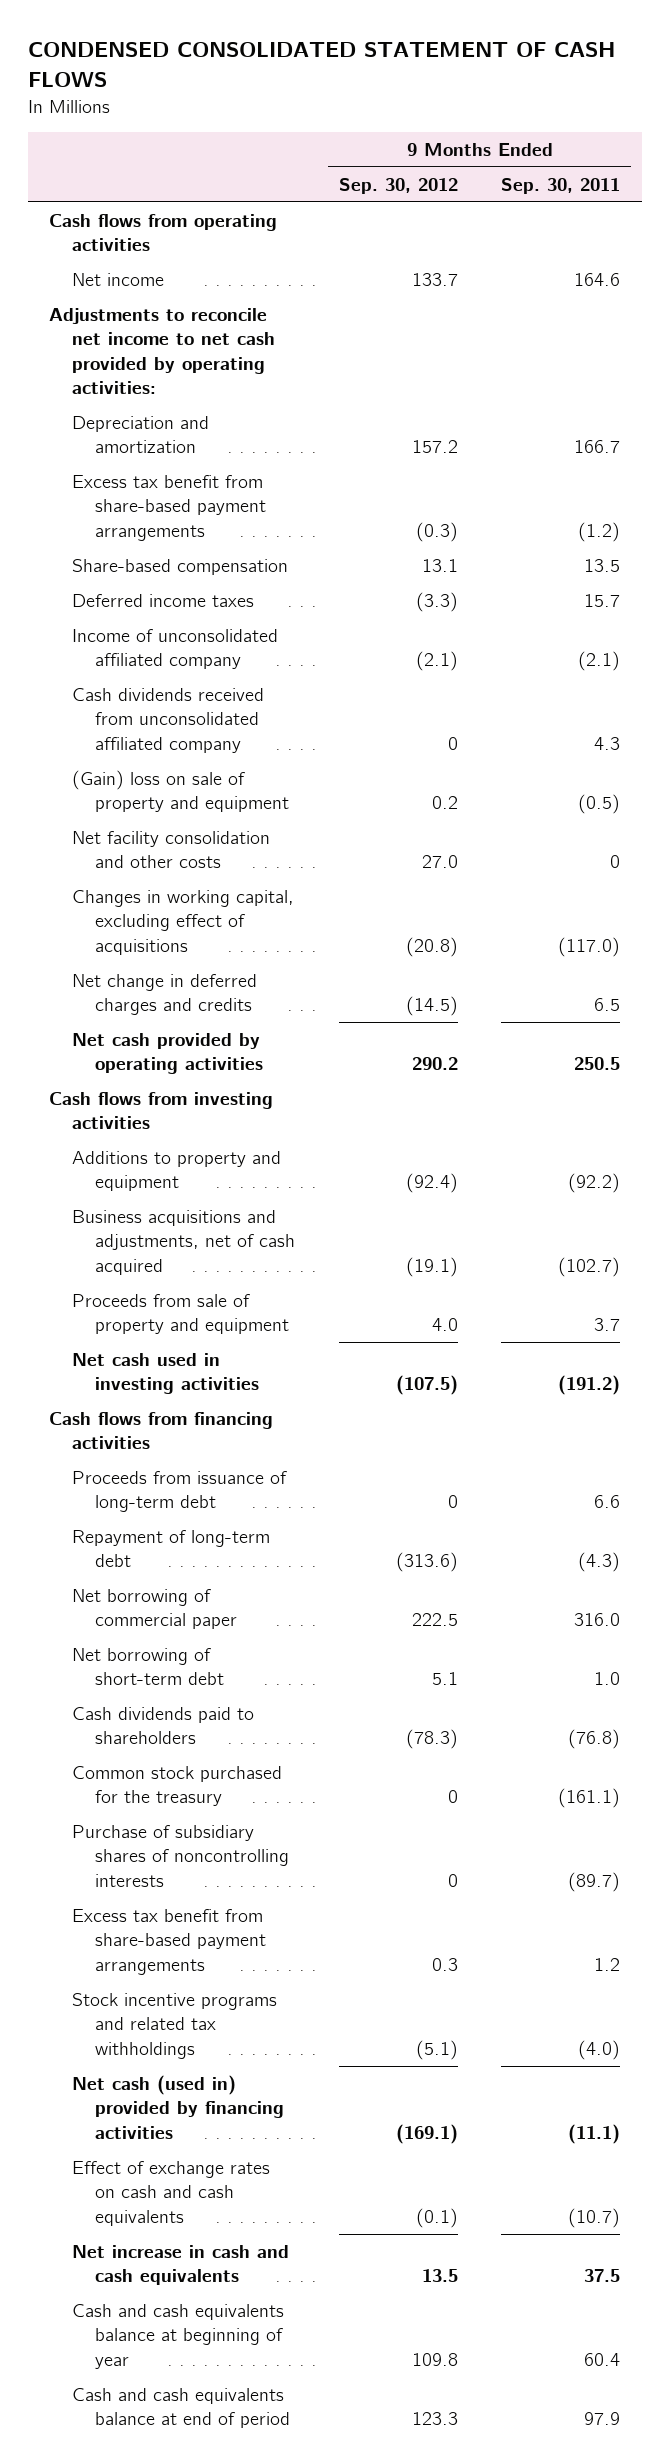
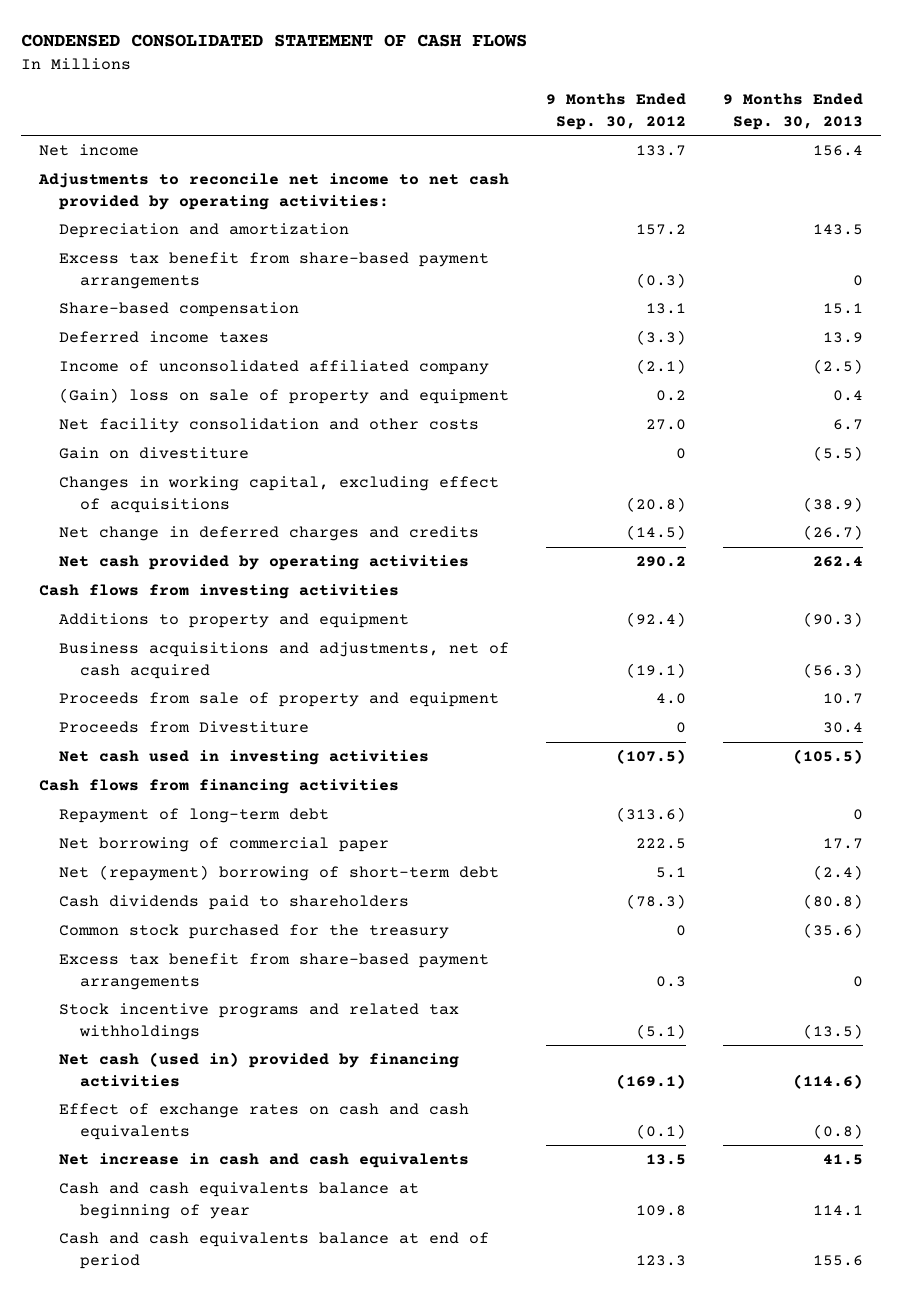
[501,177,621,194] Sep. 30, 2011 -> none
none -> [722,93,863,130] 9 Months Ended Sep. 30, 2013
[49,214,278,252] Cash flows from operating activities -> none
[72,688,265,753] Cash dividends received from unconsolidated affiliated company -> none
none -> [59,447,250,460] Gain on divestiture
none -> [59,721,310,734] Proceeds from Divestiture
[72,1471,288,1513] Proceeds from issuance of long-term debt -> none
[72,1648,225,1686] Net borrowing of short-term debt -> [59,865,500,882] Net (repayment) borrowing of short-term debt
[72,1825,290,1887] Purchase of subsidiary shares of noncontrolling interests -> none

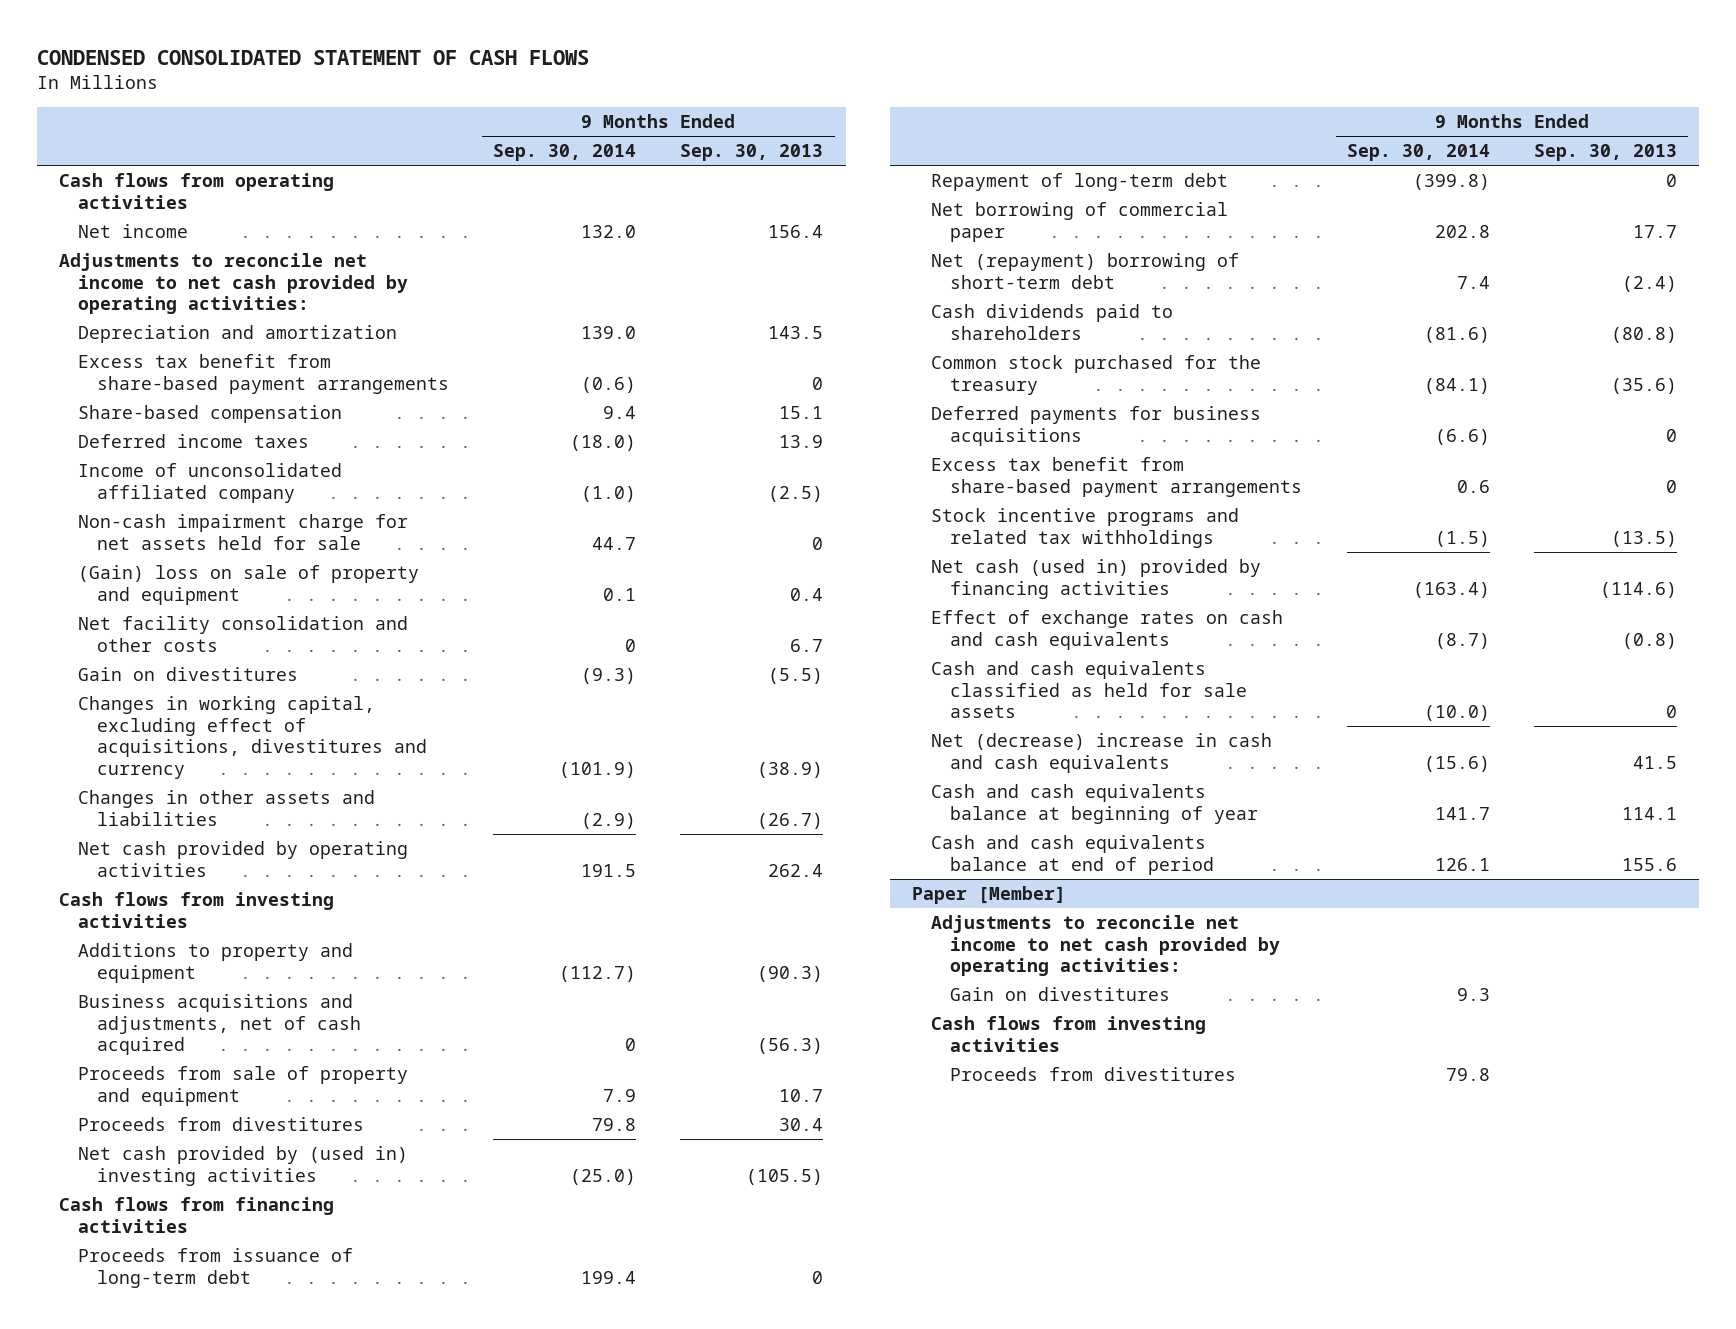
[546,93,687,130] 9 Months Ended Sep. 30, 2012 -> none
none -> [493,144,637,162] Sep. 30, 2014
none -> [59,173,335,209] Cash flows from operating activities
none -> [78,514,409,550] Non-cash impairment charge for net assets held for sale
[59,447,250,460] Gain on divestiture -> [78,667,299,682] Gain on divestitures
[59,476,500,513] Changes in working capital, excluding effect of acquisitions -> [78,696,428,779] Changes in working capital, excluding effect of acquisitions, divestitures and currency
[59,526,480,542] Net change in deferred charges and credits -> [78,790,376,826] Changes in other assets and liabilities
[59,721,310,734] Proceeds from Divestiture -> [78,1117,365,1132] Proceeds from divestitures
[59,750,430,766] Net cash used in investing activities -> [78,1146,409,1186] Net cash provided by (used in) investing activities
none -> [78,1248,354,1288] Proceeds from issuance of long-term debt
none -> [931,406,1262,446] Deferred payments for business acquisitions
none -> [931,661,1248,719] Cash and cash equivalents classified as held for sale assets
[59,1153,470,1169] Net increase in cash and cash equivalents -> [931,733,1273,773] Net (decrease) increase in cash and cash equivalents
none -> [912,886,1067,905] Paper [Member]
none -> [931,915,1281,977] Adjustments to reconcile net income to net cash provided by operating activities:
none -> [950,987,1171,1002] Gain on divestitures
none -> [931,1016,1207,1052] Cash flows from investing activities
none -> [950,1067,1237,1082] Proceeds from divestitures

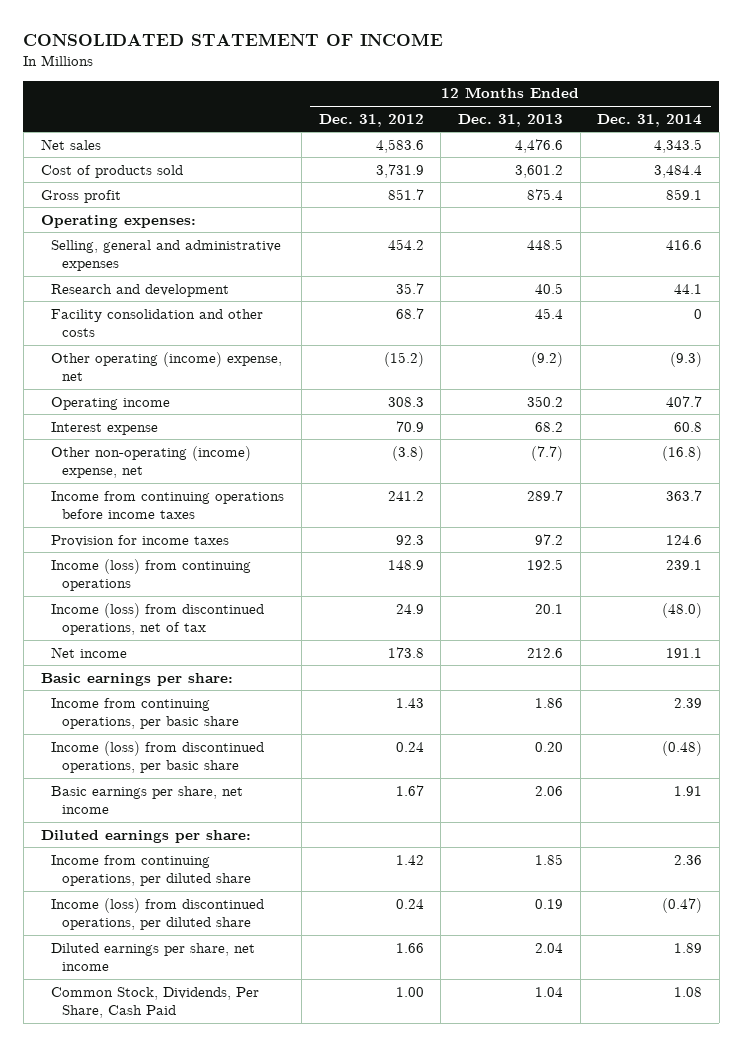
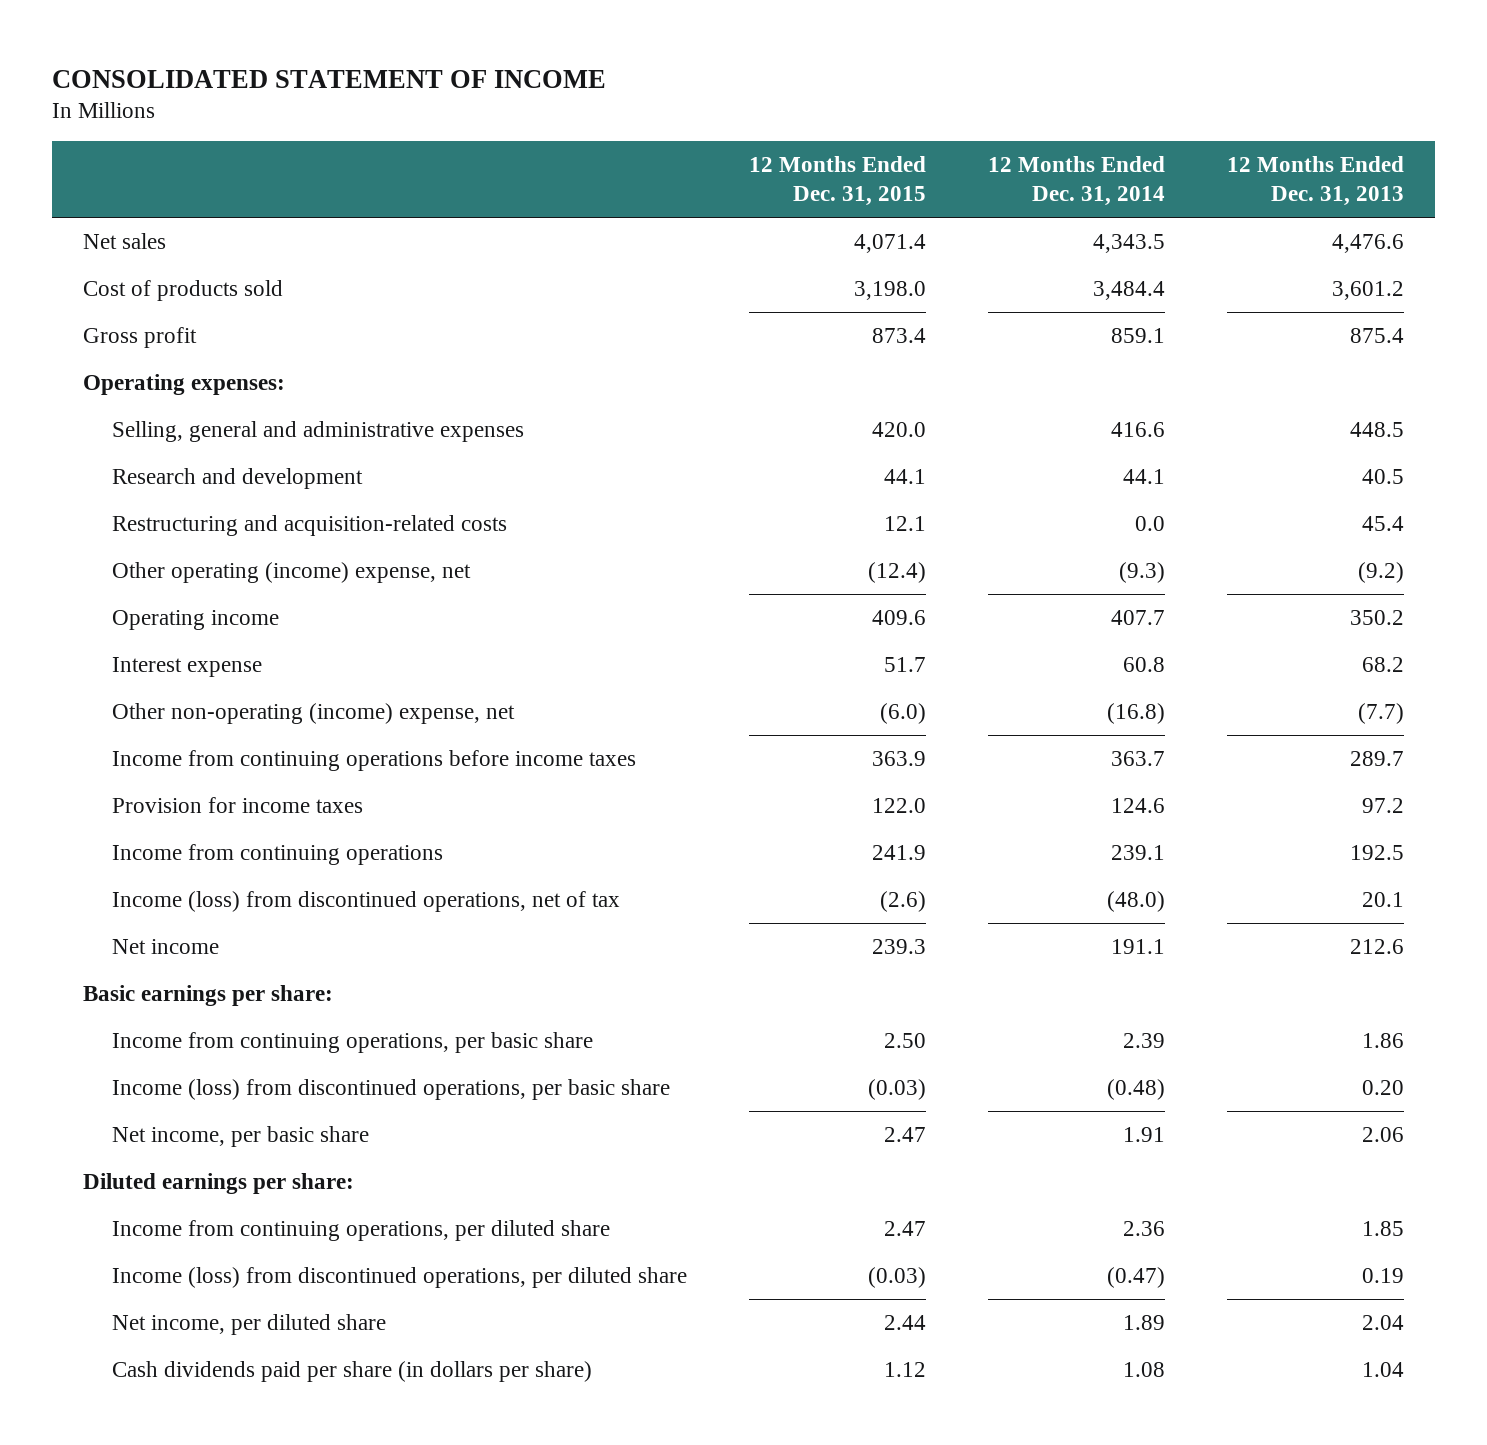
[318,113,424,127] Dec. 31, 2012 -> none
none -> [749,156,927,207] 12 Months Ended Dec. 31, 2015
[51,308,264,337] Facility consolidation and other costs -> [112,514,508,536] Restructuring and acquisition-related costs
[694,308,703,319] 0 -> [1135,515,1166,531] 0.0
[51,558,252,591] Income (loss) from continuing operations -> [112,843,444,865] Income from continuing operations
[51,785,244,814] Basic earnings per share, net income -> [112,1125,370,1147] Net income, per basic share
[51,942,256,971] Diluted earnings per share, net income -> [112,1313,387,1335] Net income, per diluted share
[51,986,260,1018] Common Stock, Dividends, Per Share, Cash Paid -> [112,1360,593,1382] Cash dividends paid per share (in dollars per share)

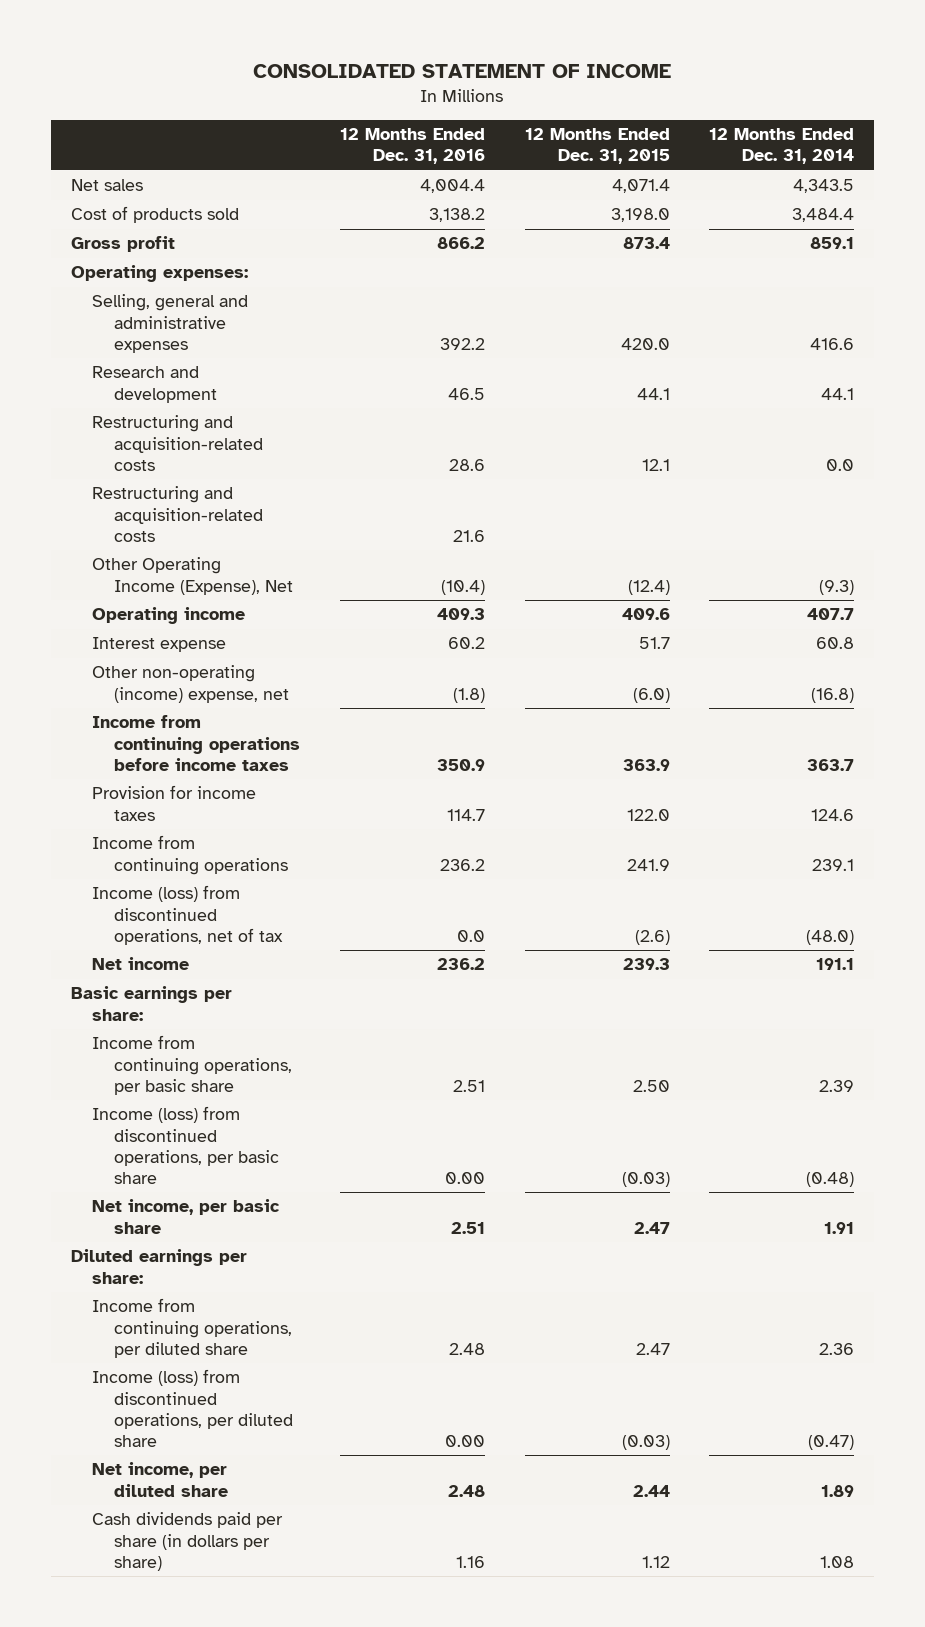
[1226,156,1404,207] 12 Months Ended Dec. 31, 2013 -> none
none -> [339,128,485,165] 12 Months Ended Dec. 31, 2016
none -> [92,486,263,542] Restructuring and acquisition-related costs
[112,561,472,583] Other operating (income) expense, net -> [92,557,293,595] Other Operating Income (Expense), Net

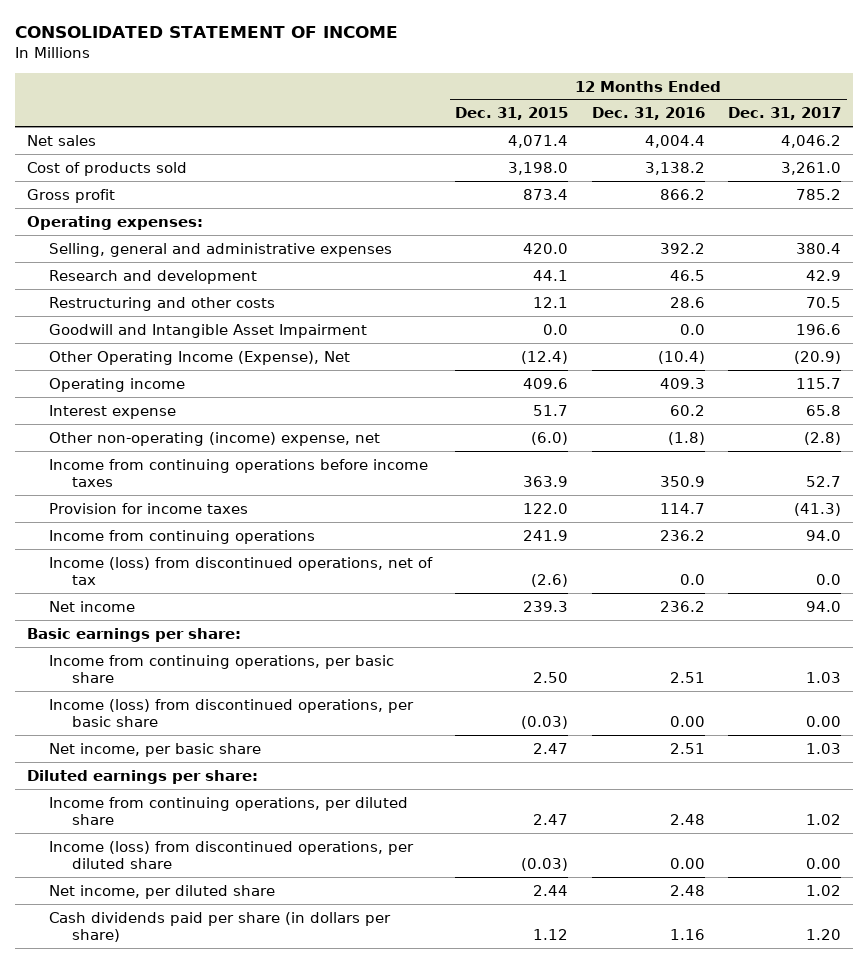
[709,128,855,165] 12 Months Ended Dec. 31, 2014 -> none
none -> [728,107,842,121] Dec. 31, 2017
[92,486,263,542] Restructuring and acquisition-related costs -> none
[92,415,263,471] Restructuring and acquisition-related costs -> [49,296,276,311] Restructuring and other costs
none -> [49,323,368,338] Goodwill and Intangible Asset Impairment

